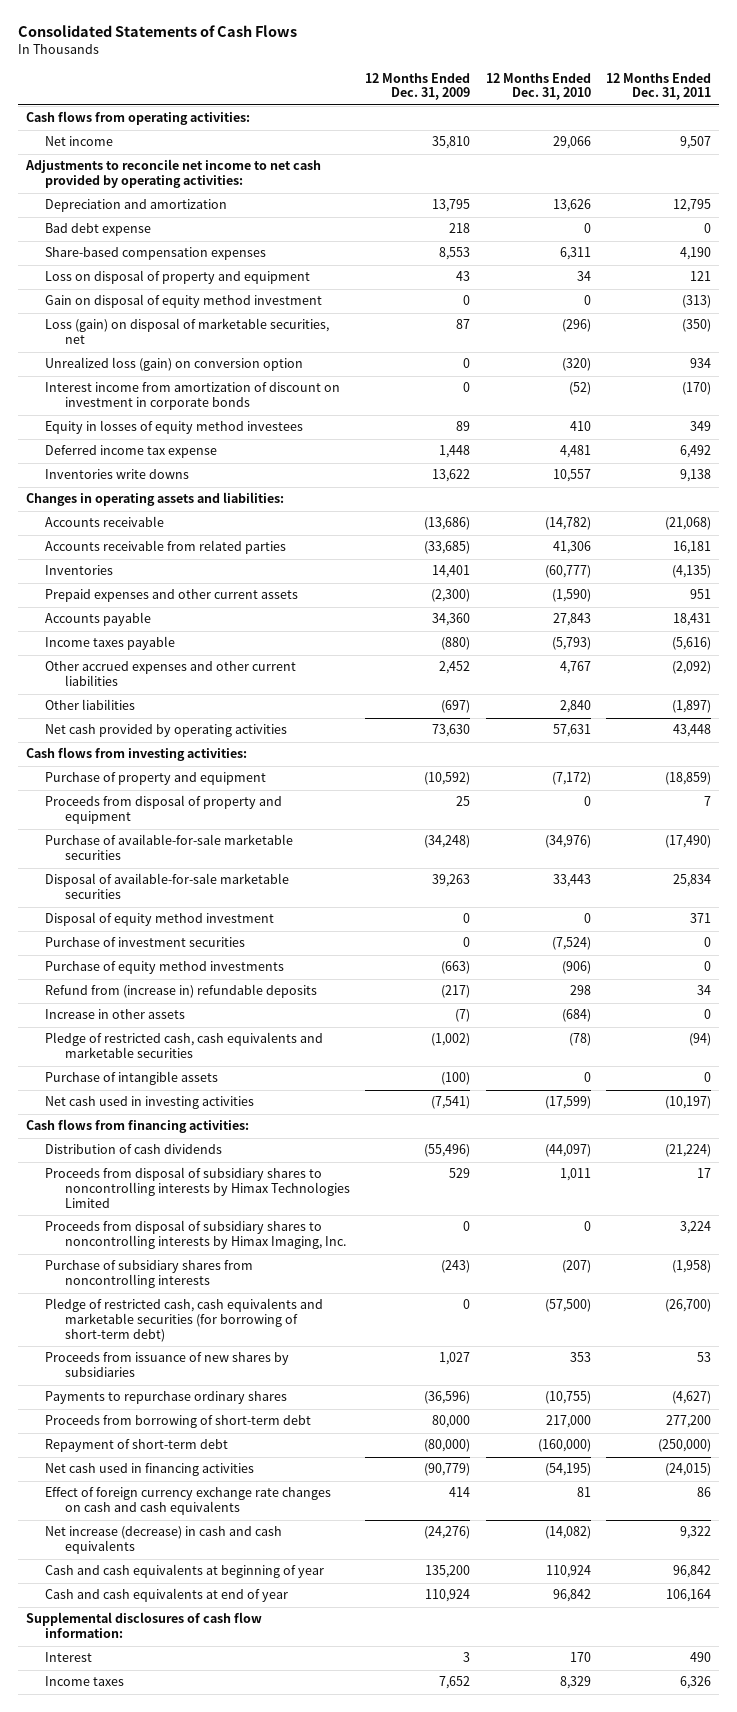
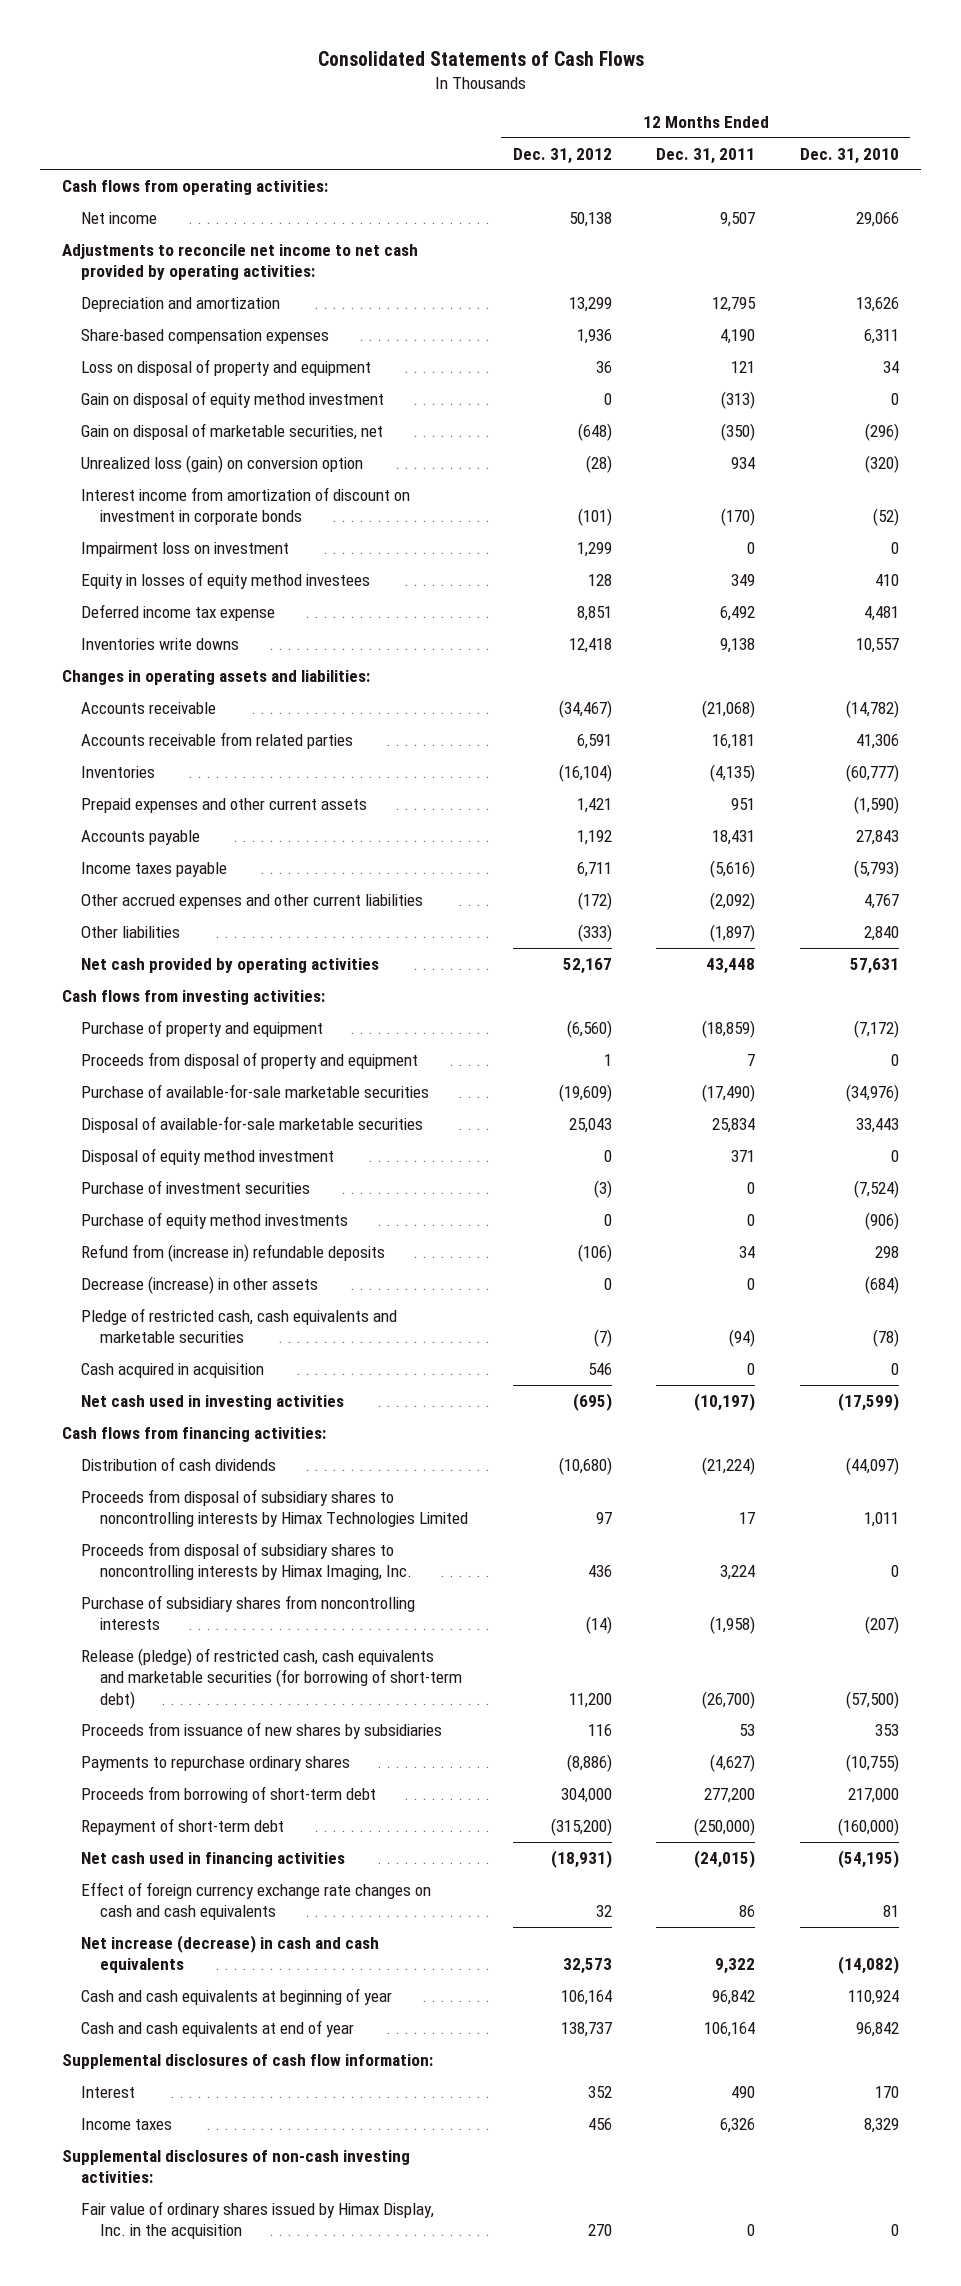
[365,72,471,101] 12 Months Ended Dec. 31, 2009 -> none
none -> [512,147,612,164] Dec. 31, 2012
[45,223,152,237] Bad debt expense -> none
[45,318,330,345] Loss (gain) on disposal of marketable securities, net -> [81,422,384,440] Gain on disposal of marketable securities, net
none -> [81,541,290,557] Impairment loss on investment
[45,1009,186,1020] Increase in other assets -> [81,1275,319,1294] Decrease (increase) in other assets
[45,1071,219,1086] Purchase of intangible assets -> none
none -> [81,1362,265,1378] Cash acquired in acquisition
[45,1298,324,1342] Pledge of restricted cash, cash equivalents and marketable securities (for borrowing of short-term debt) -> [81,1647,462,1709] Release (pledge) of restricted cash, cash equivalents and marketable securities (for borrowing of short-term debt)
none -> [62,2149,411,2184] Supplemental disclosures of non-cash investing activities:
none -> [81,2200,435,2240] Fair value of ordinary shares issued by Himax Display, Inc. in the acquisition

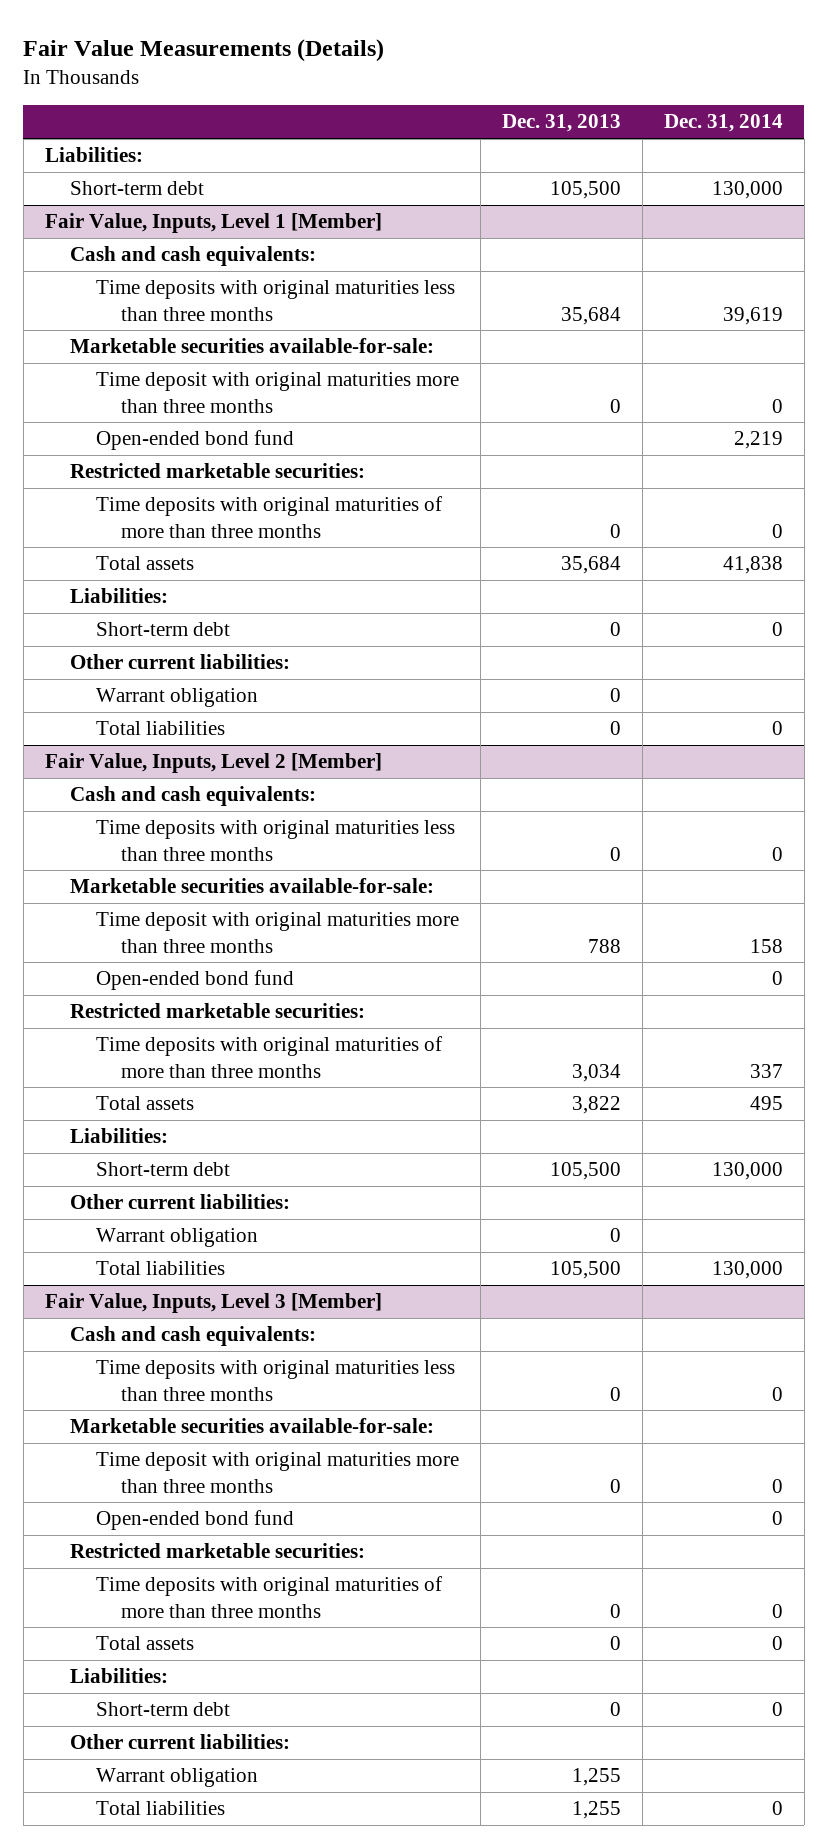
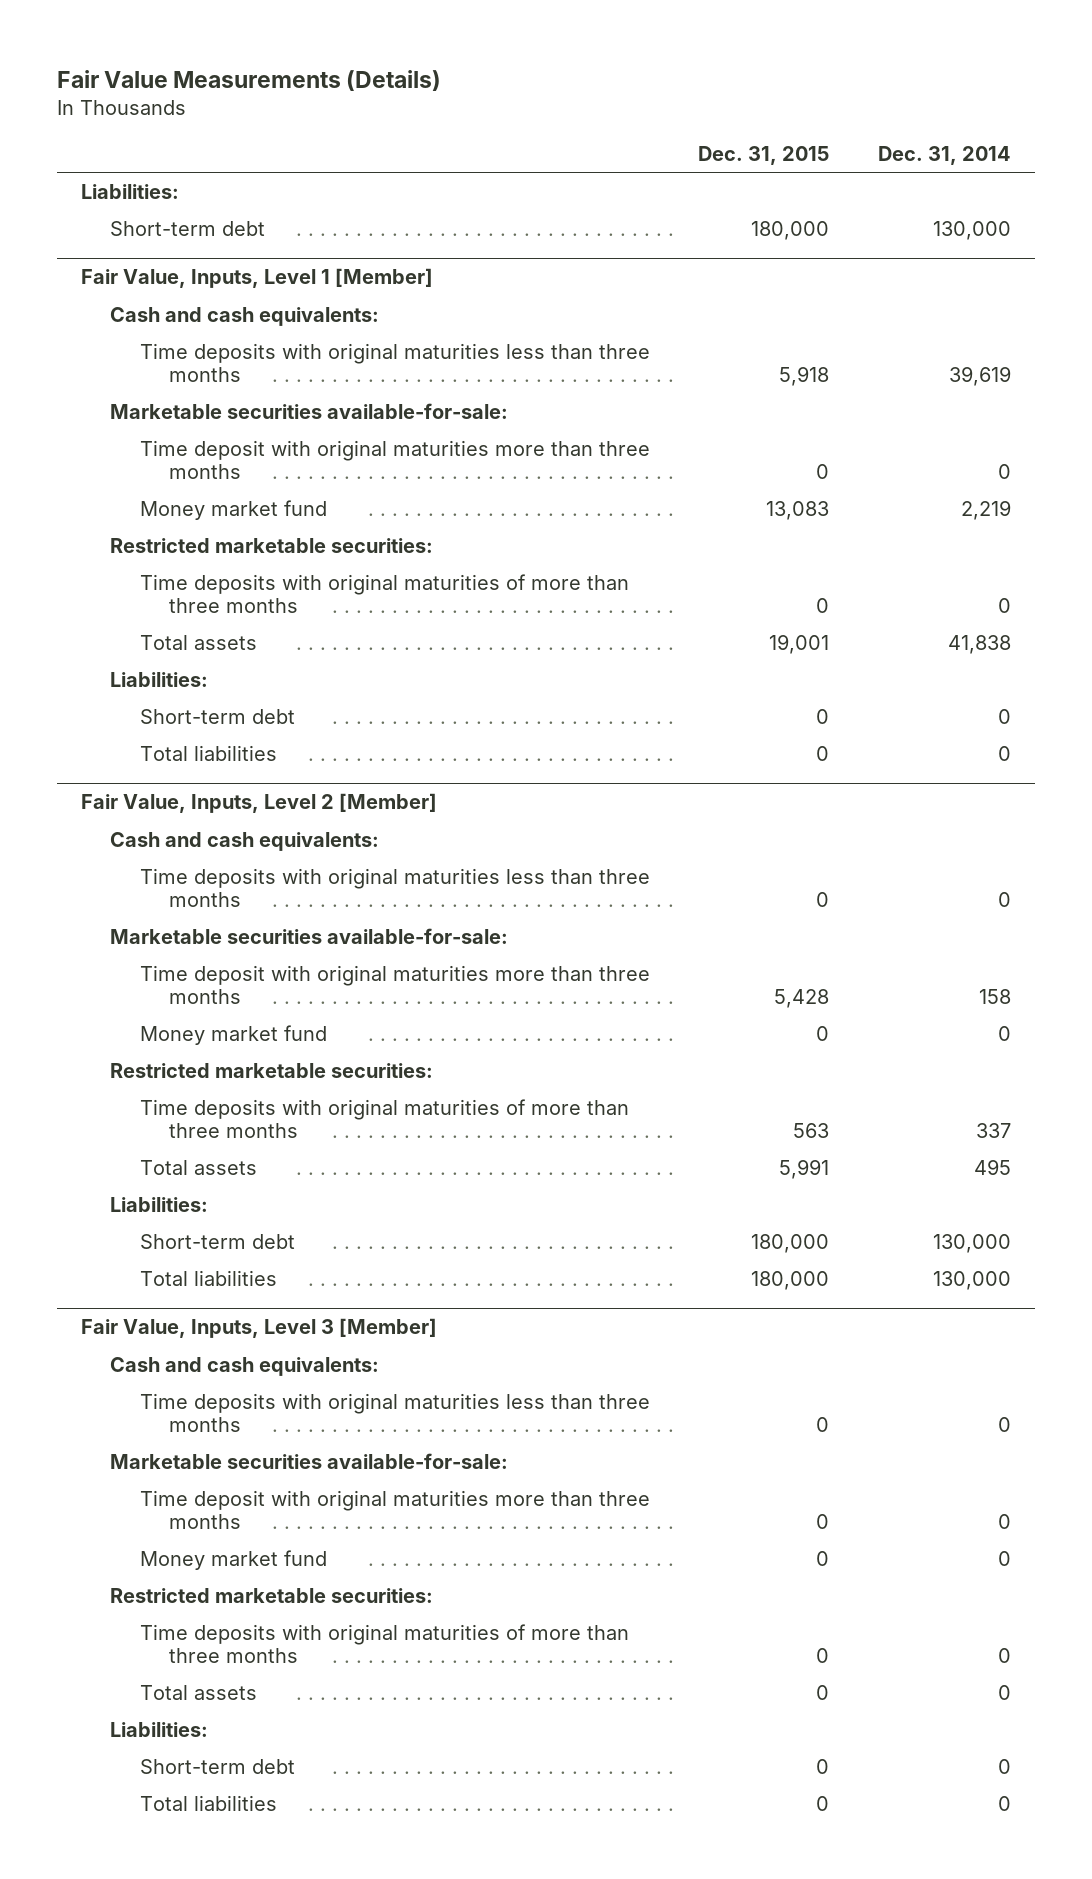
[501,114,621,133] Dec. 31, 2013 -> none
none -> [698,145,830,165] Dec. 31, 2015
[95,430,294,451] Open-ended bond fund -> [139,499,327,520] Money market fund
[70,654,291,670] Other current liabilities: -> none
[95,688,258,708] Warrant obligation -> none
[95,970,294,991] Open-ended bond fund -> none
none -> [139,1024,327,1045] Money market fund
[70,1194,291,1210] Other current liabilities: -> none
[95,1228,258,1248] Warrant obligation -> none
[95,1510,294,1531] Open-ended bond fund -> none
none -> [139,1549,327,1570] Money market fund
[70,1734,291,1750] Other current liabilities: -> none
[95,1768,258,1788] Warrant obligation -> none

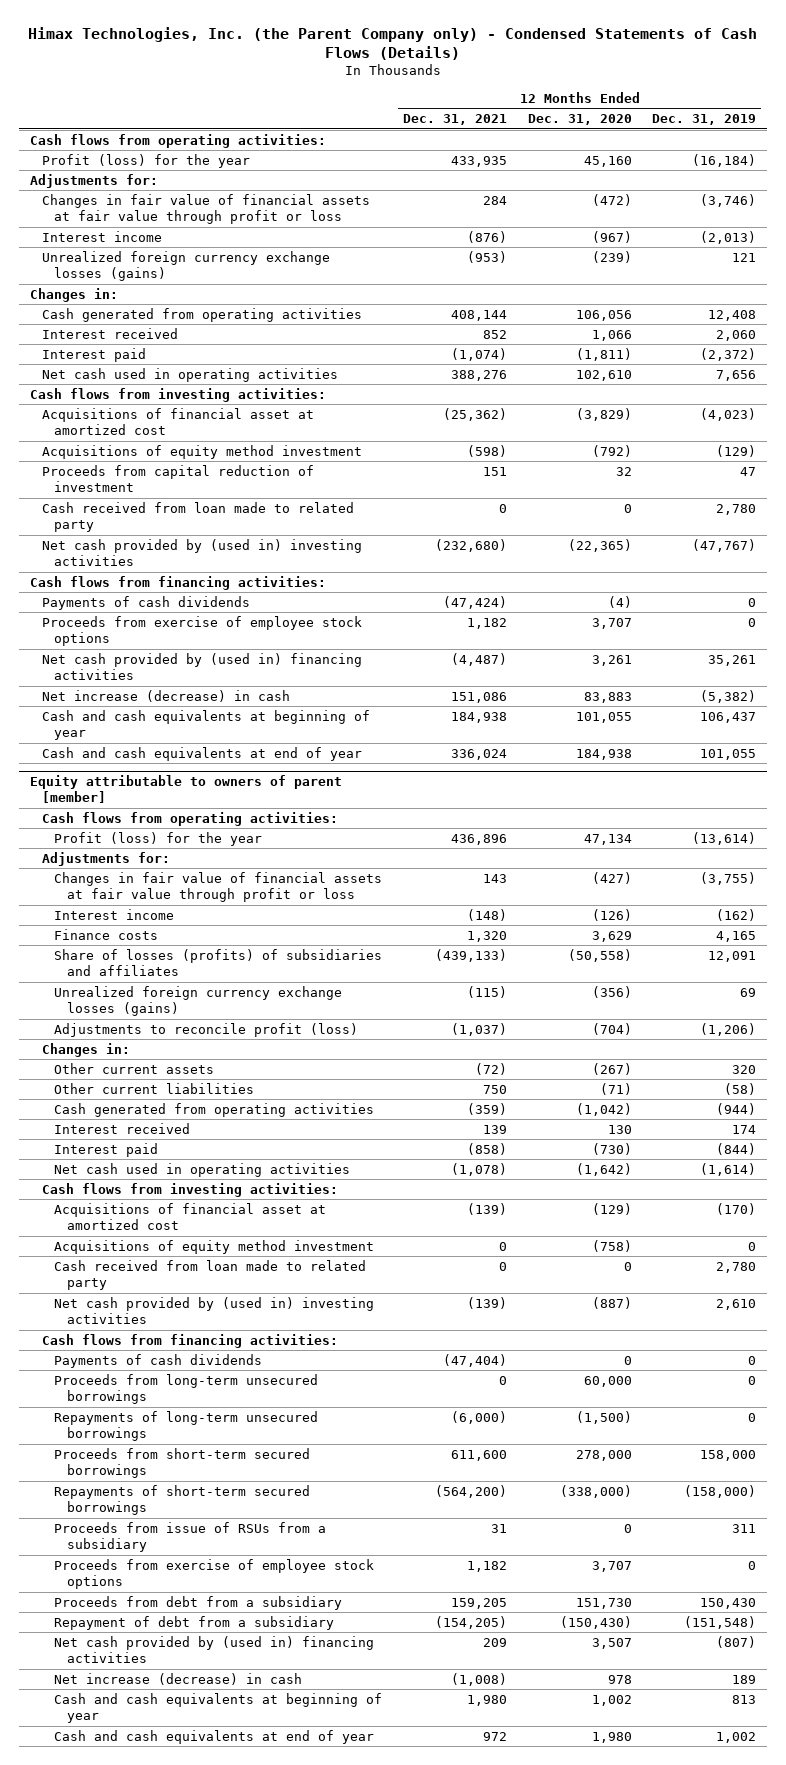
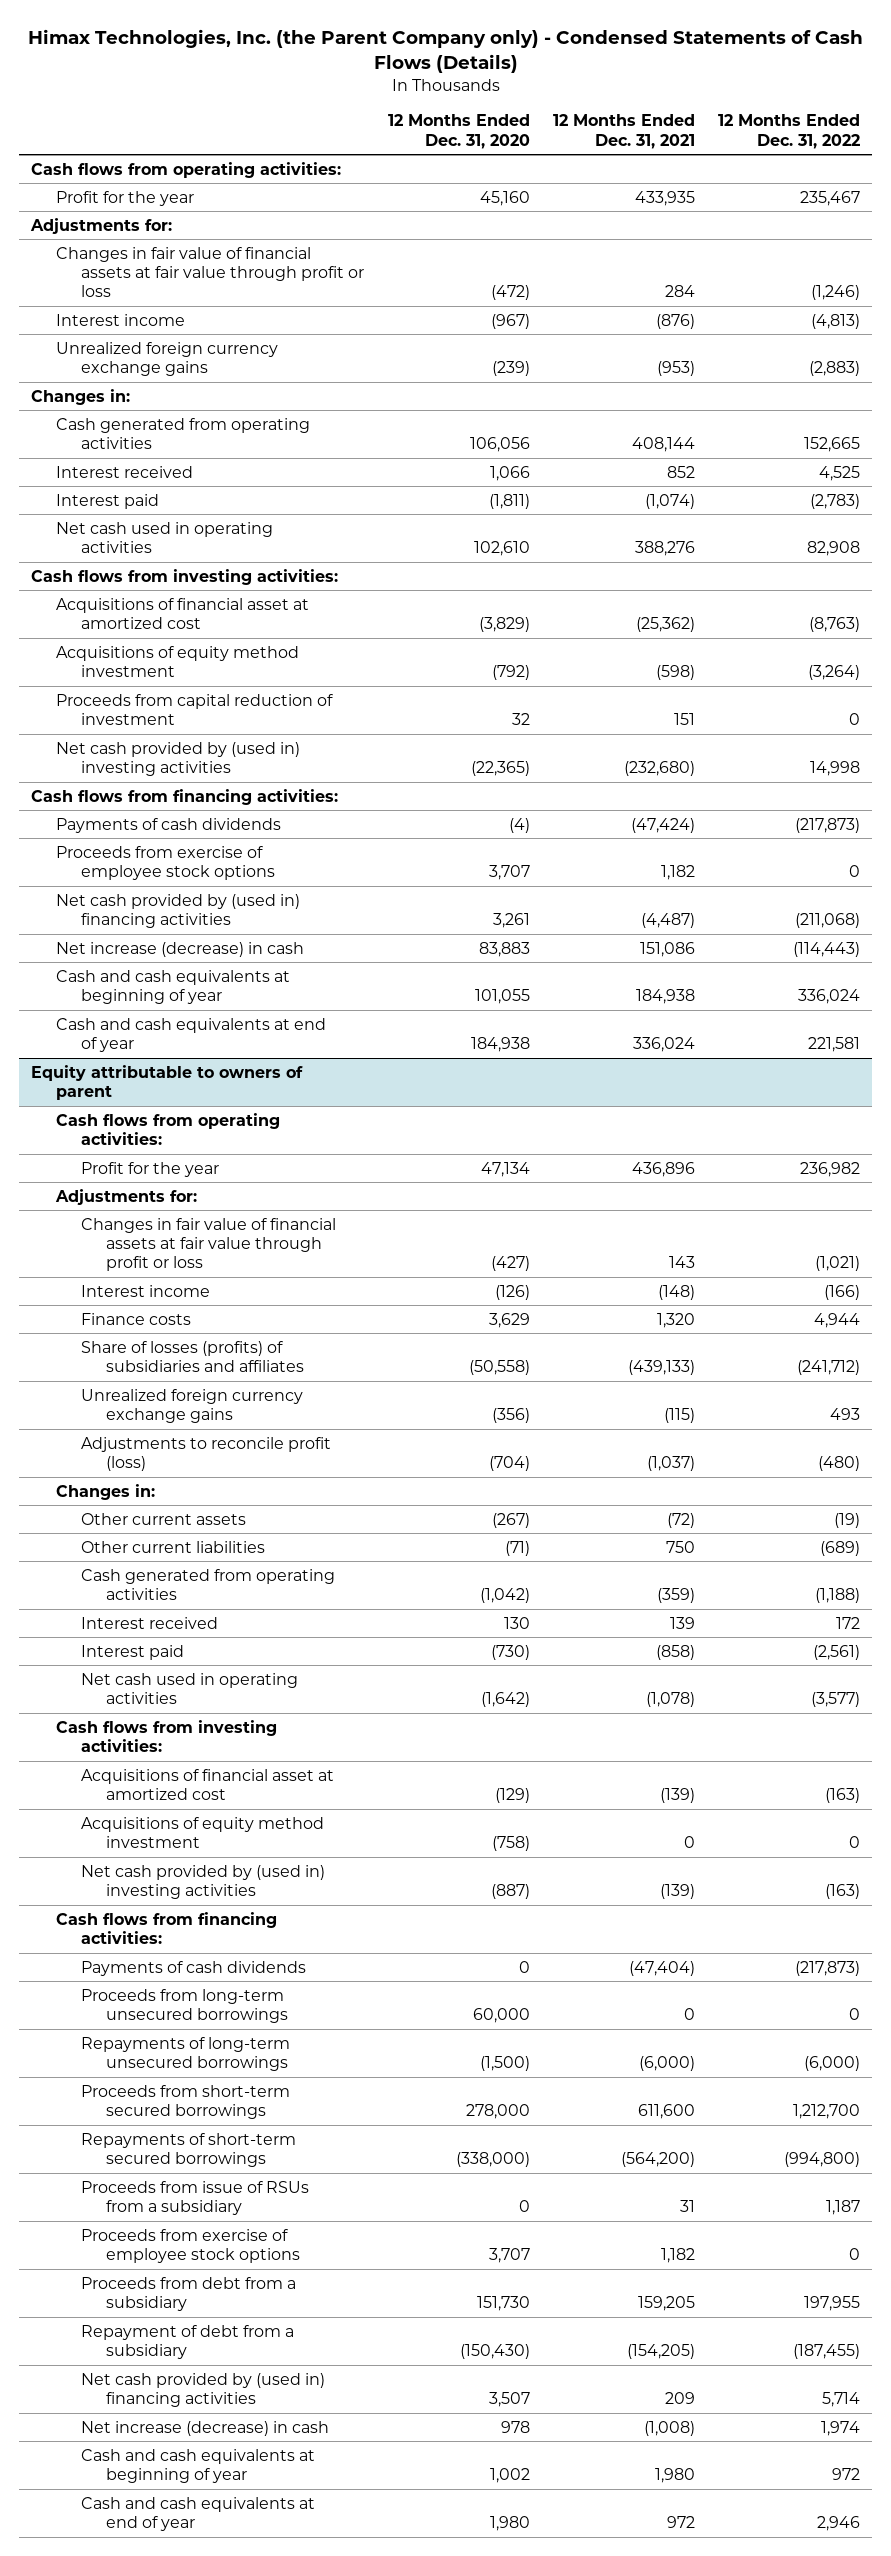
[652,114,757,126] Dec. 31, 2019 -> none
none -> [718,114,861,149] 12 Months Ended Dec. 31, 2022
[41,153,250,168] Profit (loss) for the year -> [56,190,195,206] Profit for the year
[41,250,330,281] Unrealized foreign currency exchange losses (gains) -> [56,341,279,377] Unrealized foreign currency exchange gains
[41,501,354,532] Cash received from loan made to related party -> none
[29,774,342,803] Equity attributable to owners of parent [member] -> [31,1064,304,1101] Equity attributable to owners of parent
[54,831,263,846] Profit (loss) for the year -> [81,1161,220,1177] Profit for the year
[54,985,343,1016] Unrealized foreign currency exchange losses (gains) -> [81,1388,304,1424] Unrealized foreign currency exchange gains
[54,1259,367,1290] Cash received from loan made to related party -> none

